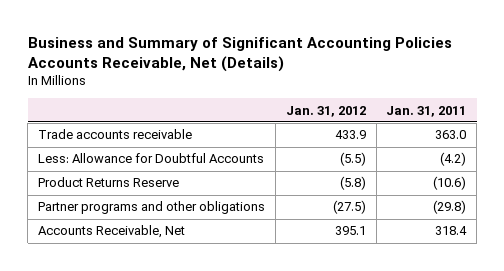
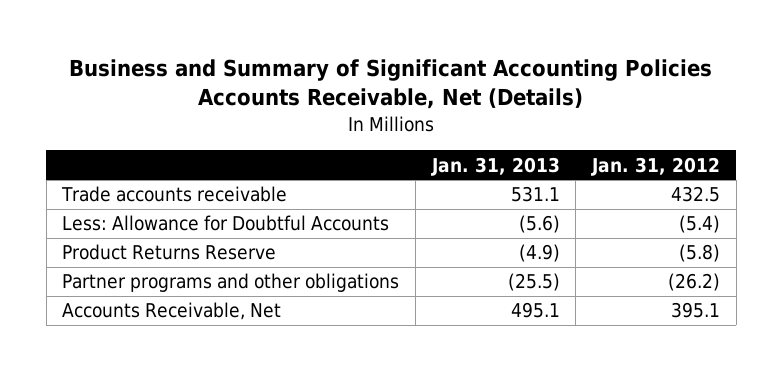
[386,105,467,117] Jan. 31, 2011 -> none
none -> [430,156,560,176] Jan. 31, 2013
[334,130,366,140] 433.9 -> [671,186,721,203] 432.5
[339,152,366,167] (5.5) -> [679,215,721,234] (5.4)
[332,200,366,215] (27.5) -> [668,273,721,292] (26.2)

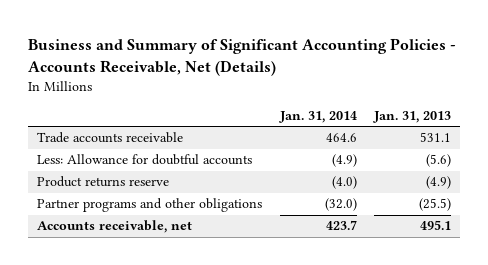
[69,58,713,110] Business and Summary of Significant Accounting Policies Accounts Receivable, Net (Details) -> [28,37,457,76] Business and Summary of Significant Accounting Policies - Accounts Receivable, Net (Details)
[591,156,721,176] Jan. 31, 2012 -> none
none -> [278,110,357,123] Jan. 31, 2014
[62,215,390,232] Less: Allowance for Doubtful Accounts -> [37,154,253,166] Less: Allowance for doubtful accounts
[62,244,277,261] Product Returns Reserve -> [37,176,170,188] Product returns reserve
[62,302,282,321] Accounts Receivable, Net -> [37,220,193,234] Accounts receivable, net

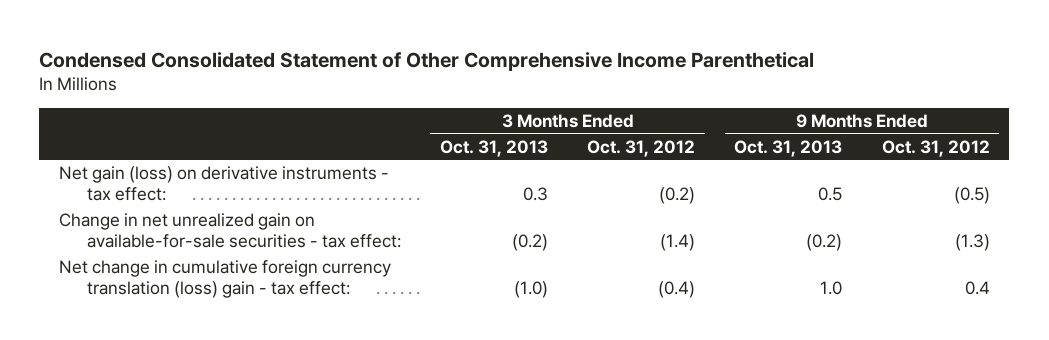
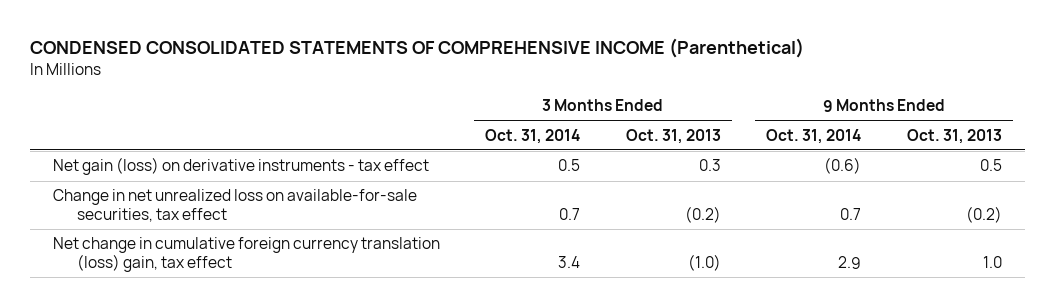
[39,51,815,71] Condensed Consolidated Statement of Other Comprehensive Income Parenthetical -> [29,38,804,59] CONDENSED CONSOLIDATED STATEMENTS OF COMPREHENSIVE INCOME (Parenthetical)
[587,139,696,157] Oct. 31, 2012 -> none
[881,139,990,157] Oct. 31, 2012 -> none
none -> [485,128,581,144] Oct. 31, 2014
none -> [766,128,862,144] Oct. 31, 2014
[58,166,389,202] Net gain (loss) on derivative instruments - tax effect: -> [52,157,429,176] Net gain (loss) on derivative instruments - tax effect
[58,213,401,249] Change in net unrealized gain on available-for-sale securities - tax effect: -> [52,189,417,222] Change in net unrealized loss on available-for-sale securities, tax effect
[58,260,391,299] Net change in cumulative foreign currency translation (loss) gain - tax effect: -> [52,237,440,272] Net change in cumulative foreign currency translation (loss) gain, tax effect

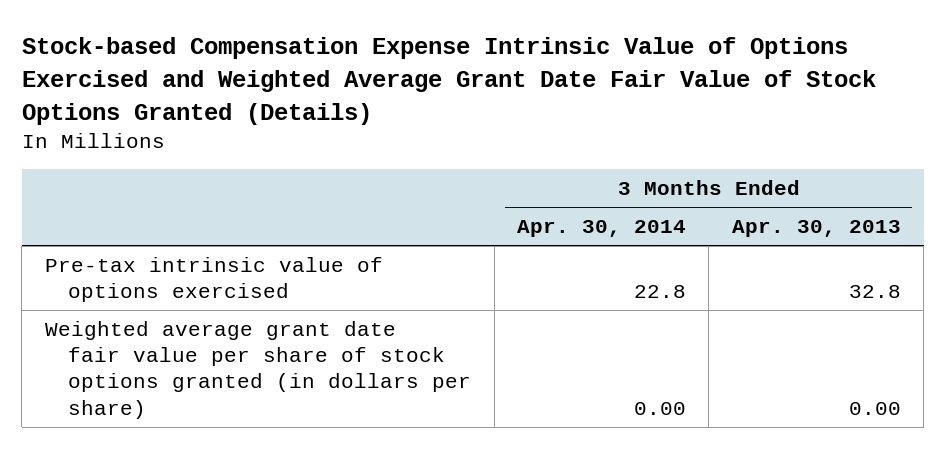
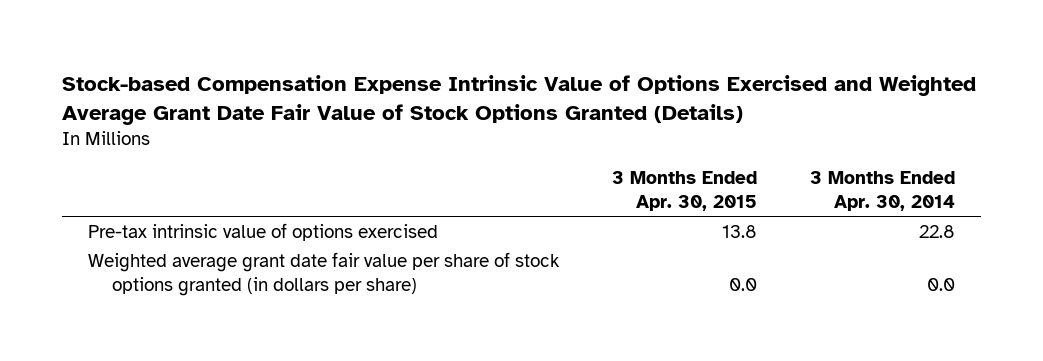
[731,220,901,238] Apr. 30, 2013 -> none
none -> [611,171,757,212] 3 Months Ended Apr. 30, 2015
[633,401,686,415] 0.00 -> [926,277,955,291] 0.0

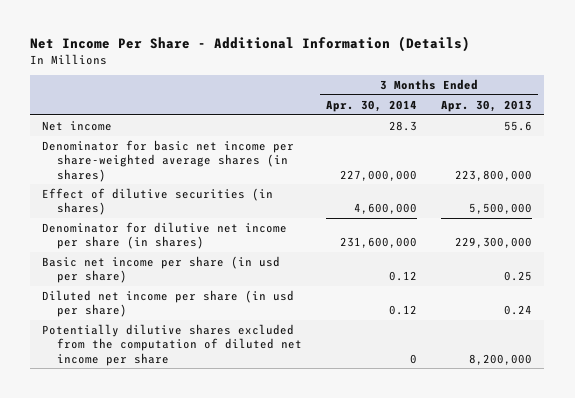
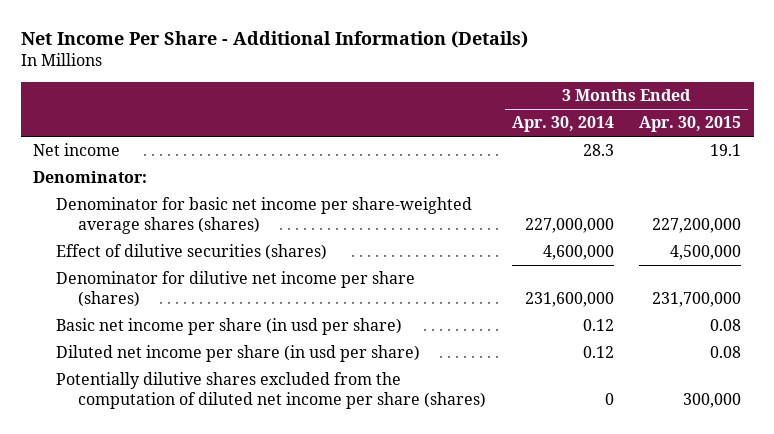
[441,99,533,112] Apr. 30, 2013 -> none
none -> [639,116,742,133] Apr. 30, 2015
none -> [33,171,148,184] Denominator:
[42,139,295,182] Denominator for basic net income per share-weighted average shares (in shares) -> [55,197,472,234] Denominator for basic net income per share-weighted average shares (shares)
[42,187,274,216] Effect of dilutive securities (in shares) -> [55,244,327,261] Effect of dilutive securities (shares)
[42,221,288,250] Denominator for dilutive net income per share (in shares) -> [55,271,415,307] Denominator for dilutive net income per share (shares)
[42,323,302,366] Potentially dilutive shares excluded from the computation of diluted net income per share -> [55,372,487,409] Potentially dilutive shares excluded from the computation of diluted net income per share (shares)

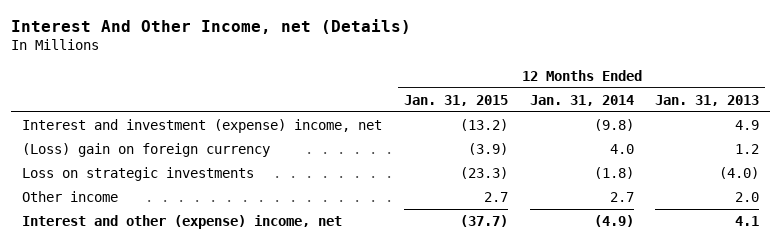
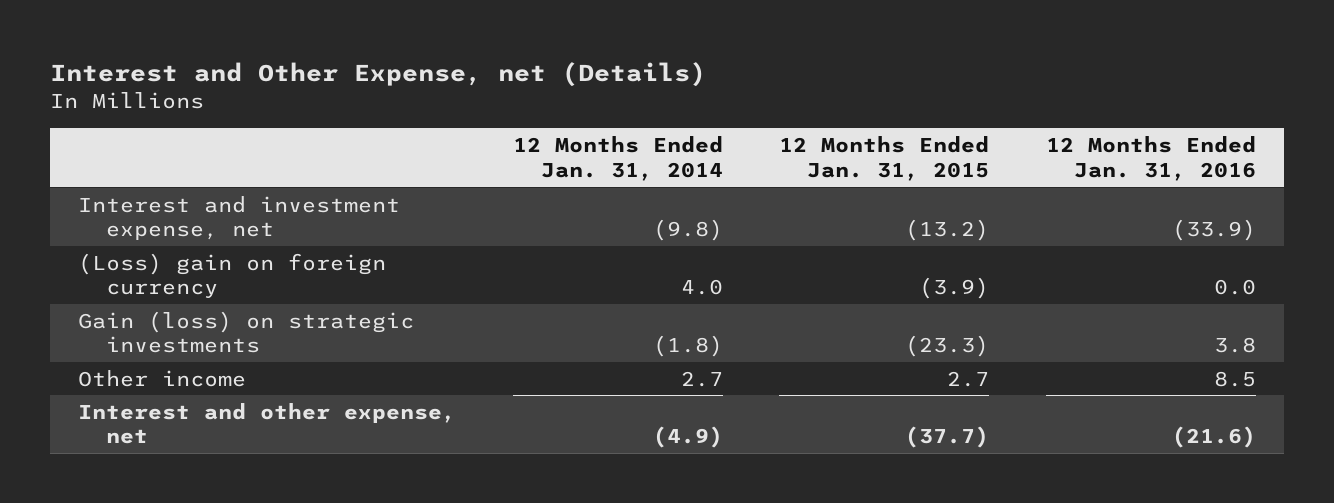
[10,19,411,35] Interest And Other Income, net (Details) -> [49,62,706,88] Interest and Other Expense, net (Details)
[655,94,760,106] Jan. 31, 2013 -> none
none -> [1045,136,1256,181] 12 Months Ended Jan. 31, 2016
[21,118,382,133] Interest and investment (expense) income, net -> [77,195,400,241] Interest and investment expense, net
[21,166,254,181] Loss on strategic investments -> [77,310,414,354] Gain (loss) on strategic investments
[21,214,342,229] Interest and other (expense) income, net -> [77,402,456,445] Interest and other expense, net

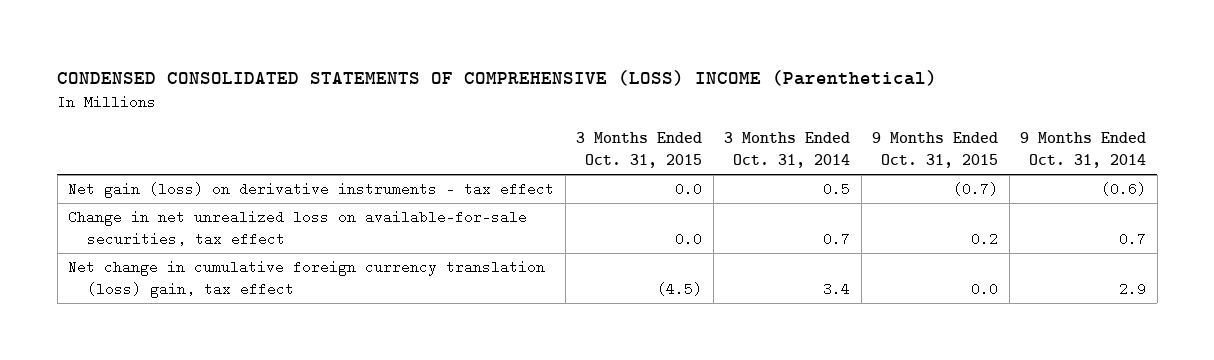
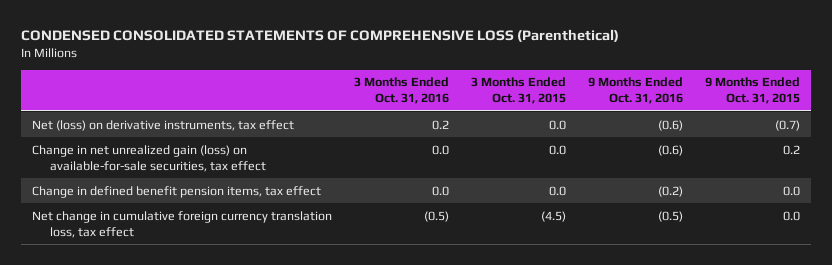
[57,69,938,86] CONDENSED CONSOLIDATED STATEMENTS OF COMPREHENSIVE (LOSS) INCOME (Parenthetical) -> [20,29,619,43] CONDENSED CONSOLIDATED STATEMENTS OF COMPREHENSIVE LOSS (Parenthetical)
[724,132,851,169] 3 Months Ended Oct. 31, 2014 -> none
[1020,132,1147,169] 9 Months Ended Oct. 31, 2014 -> none
none -> [353,77,449,105] 3 Months Ended Oct. 31, 2016
none -> [587,77,683,105] 9 Months Ended Oct. 31, 2016
[68,182,555,199] Net gain (loss) on derivative instruments - tax effect -> [31,119,294,131] Net (loss) on derivative instruments, tax effect
[68,210,528,247] Change in net unrealized loss on available-for-sale securities, tax effect -> [31,144,266,172] Change in net unrealized gain (loss) on available-for-sale securities, tax effect
none -> [31,185,321,198] Change in defined benefit pension items, tax effect
[68,260,546,299] Net change in cumulative foreign currency translation (loss) gain, tax effect -> [31,210,332,238] Net change in cumulative foreign currency translation loss, tax effect

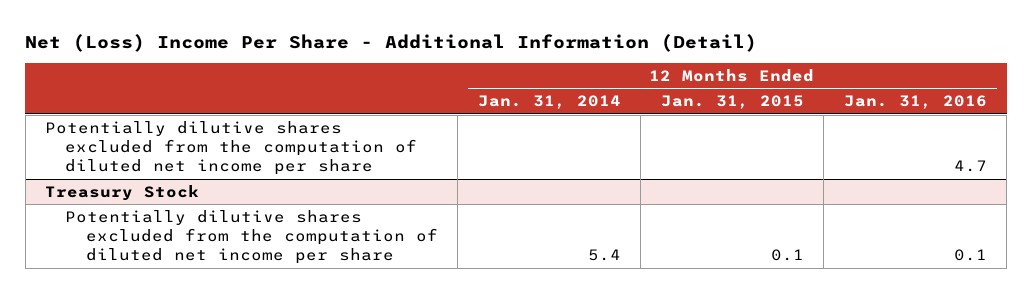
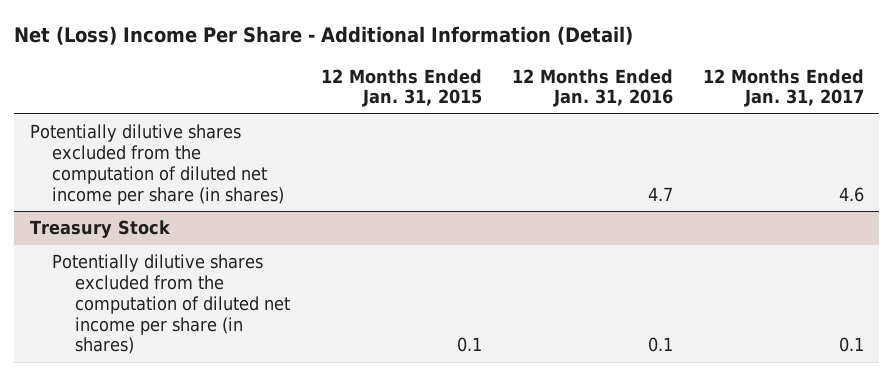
[477,95,621,110] Jan. 31, 2014 -> none
none -> [703,68,865,108] 12 Months Ended Jan. 31, 2017
[45,120,418,176] Potentially dilutive shares excluded from the computation of diluted net income per share -> [29,124,285,205] Potentially dilutive shares excluded from the computation of diluted net income per share (in shares)
[65,209,438,265] Potentially dilutive shares excluded from the computation of diluted net income per share -> [52,254,291,355] Potentially dilutive shares excluded from the computation of diluted net income per share (in shares)

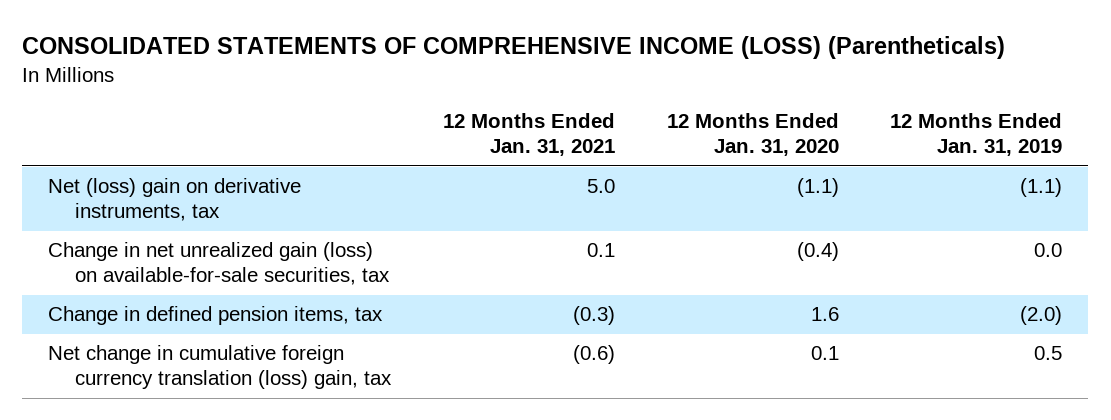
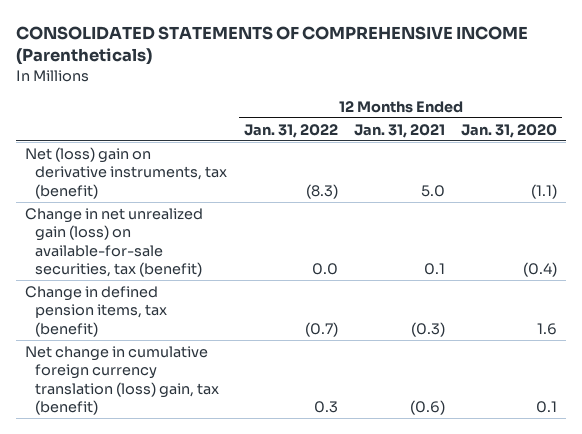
[22,36,1006,60] CONSOLIDATED STATEMENTS OF COMPREHENSIVE INCOME (LOSS) (Parentheticals) -> [16,25,529,66] CONSOLIDATED STATEMENTS OF COMPREHENSIVE INCOME (Parentheticals)
[890,113,1063,157] 12 Months Ended Jan. 31, 2019 -> none
none -> [243,123,338,138] Jan. 31, 2022
[48,178,302,222] Net (loss) gain on derivative instruments, tax -> [24,146,228,199] Net (loss) gain on derivative instruments, tax (benefit)
[48,242,390,286] Change in net unrealized gain (loss) on available-for-sale securities, tax -> [24,207,203,278] Change in net unrealized gain (loss) on available-for-sale securities, tax (benefit)
[48,306,384,326] Change in defined pension items, tax -> [24,285,168,337] Change in defined pension items, tax (benefit)
[48,345,392,390] Net change in cumulative foreign currency translation (loss) gain, tax -> [24,345,220,416] Net change in cumulative foreign currency translation (loss) gain, tax (benefit)

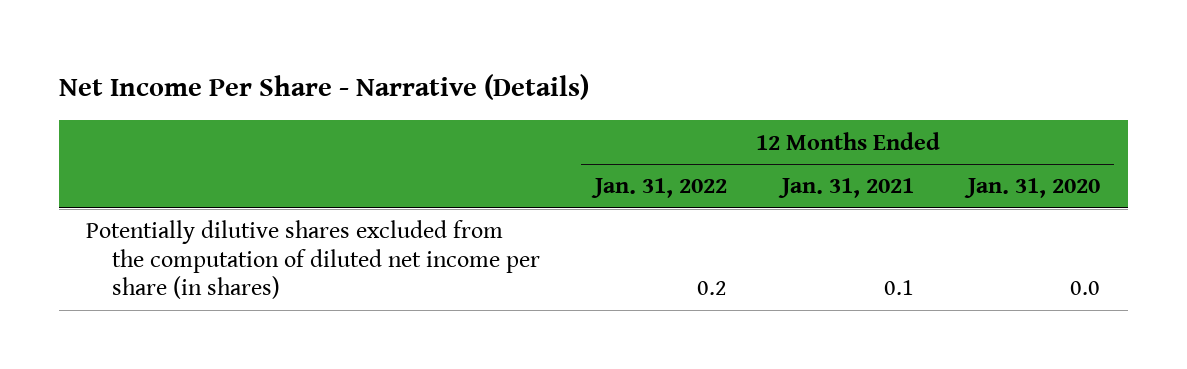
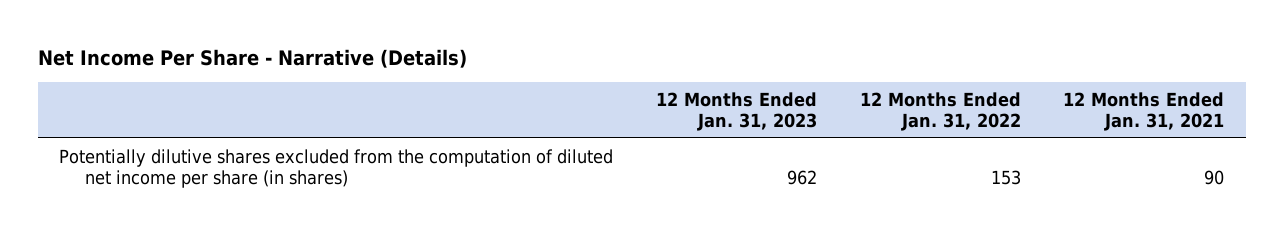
[964,178,1101,199] Jan. 31, 2020 -> none
none -> [655,91,817,131] 12 Months Ended Jan. 31, 2023
[696,281,727,296] 0.2 -> [990,169,1021,185] 153
[883,280,914,296] 0.1 -> [1204,169,1225,185] 90

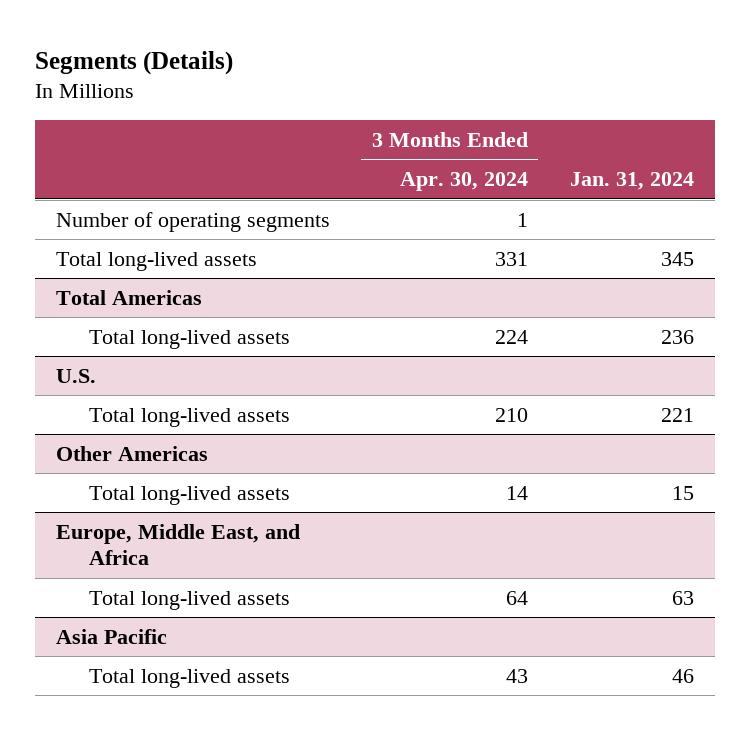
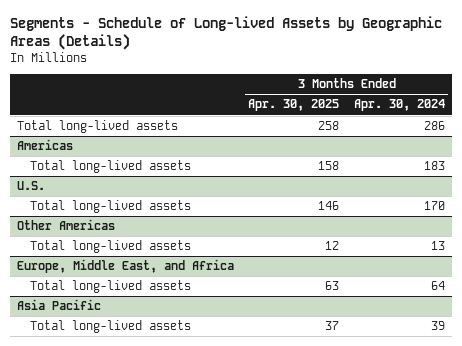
[34,50,233,75] Segments (Details) -> [9,16,442,51] Segments - Schedule of Long-lived Assets by Geographic Areas (Details)
[569,172,694,191] Jan. 31, 2024 -> none
none -> [248,99,340,112] Apr. 30, 2025
[55,211,330,232] Number of operating segments -> none
[494,251,528,266] 331 -> [423,121,445,131] 286
[55,289,202,305] Total Americas -> [17,139,74,151] Americas
[494,329,528,344] 224 -> [423,161,445,171] 183
[494,407,528,422] 210 -> [423,201,445,211] 170
[505,485,528,500] 14 -> [430,241,445,251] 13
[505,668,528,683] 43 -> [430,321,445,331] 39

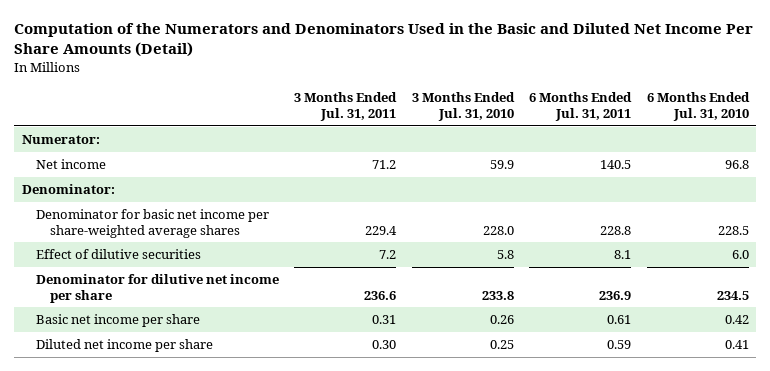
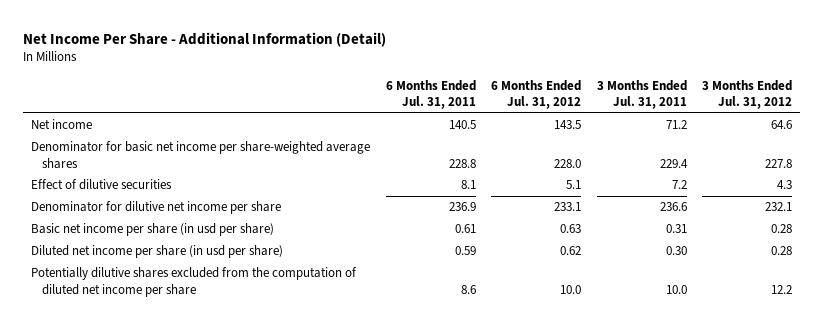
[13,23,753,58] Computation of the Numerators and Denominators Used in the Basic and Diluted Net Income Per Share Amounts (Detail) -> [23,31,387,47] Net Income Per Share - Additional Information (Detail)
[411,92,515,121] 3 Months Ended Jul. 31, 2010 -> none
[646,92,750,121] 6 Months Ended Jul. 31, 2010 -> none
none -> [491,79,582,110] 6 Months Ended Jul. 31, 2012
none -> [701,79,792,110] 3 Months Ended Jul. 31, 2012
[21,135,100,145] Numerator: -> none
[21,184,115,195] Denominator: -> none
[35,314,200,328] Basic net income per share -> [31,223,275,237] Basic net income per share (in usd per share)
[35,339,213,353] Diluted net income per share -> [31,245,284,259] Diluted net income per share (in usd per share)
none -> [31,267,358,297] Potentially dilutive shares excluded from the computation of diluted net income per share

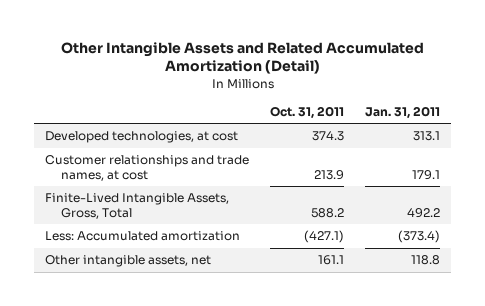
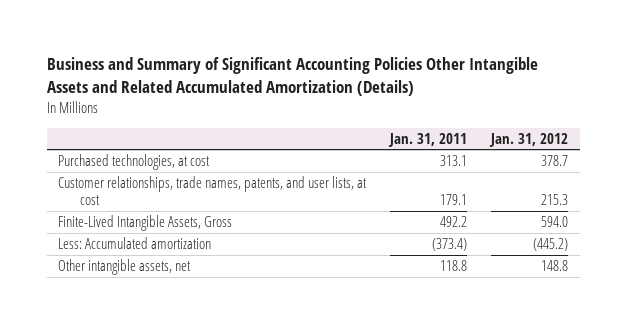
[60,41,424,75] Other Intangible Assets and Related Accumulated Amortization (Detail) -> [46,56,538,96] Business and Summary of Significant Accounting Policies Other Intangible Assets and Related Accumulated Amortization (Details)
[270,105,345,119] Oct. 31, 2011 -> none
none -> [488,132,568,147] Jan. 31, 2012
[44,131,238,144] Developed technologies, at cost -> [58,154,211,171] Purchased technologies, at cost
[44,155,249,181] Customer relationships and trade names, at cost -> [58,176,368,206] Customer relationships, trade names, patents, and user lists, at cost
[44,193,229,219] Finite-Lived Intangible Assets, Gross, Total -> [58,215,233,232] Finite-Lived Intangible Assets, Gross

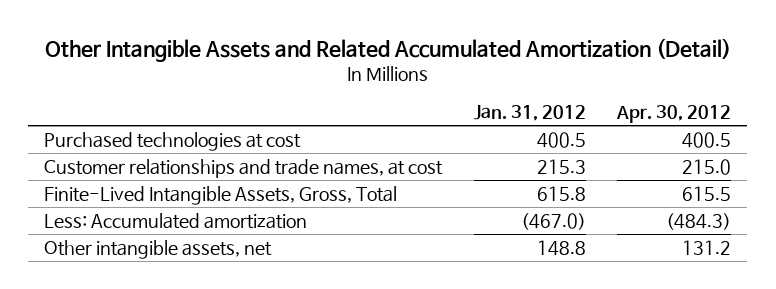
[46,56,538,96] Business and Summary of Significant Accounting Policies Other Intangible Assets and Related Accumulated Amortization (Details) -> [44,38,731,63] Other Intangible Assets and Related Accumulated Amortization (Detail)
[388,132,468,147] Jan. 31, 2011 -> none
none -> [616,105,732,124] Apr. 30, 2012
[58,154,211,171] Purchased technologies, at cost -> [44,131,302,151] Purchased technologies at cost
[540,155,568,167] 378.7 -> [536,131,586,148] 400.5
[58,176,368,206] Customer relationships, trade names, patents, and user lists, at cost -> [44,158,444,178] Customer relationships and trade names, at cost
[58,215,233,232] Finite-Lived Intangible Assets, Gross -> [44,185,398,205] Finite-Lived Intangible Assets, Gross, Total
[540,216,568,228] 594.0 -> [536,185,586,201] 615.8
[532,238,568,252] (445.2) -> [520,212,586,230] (467.0)

